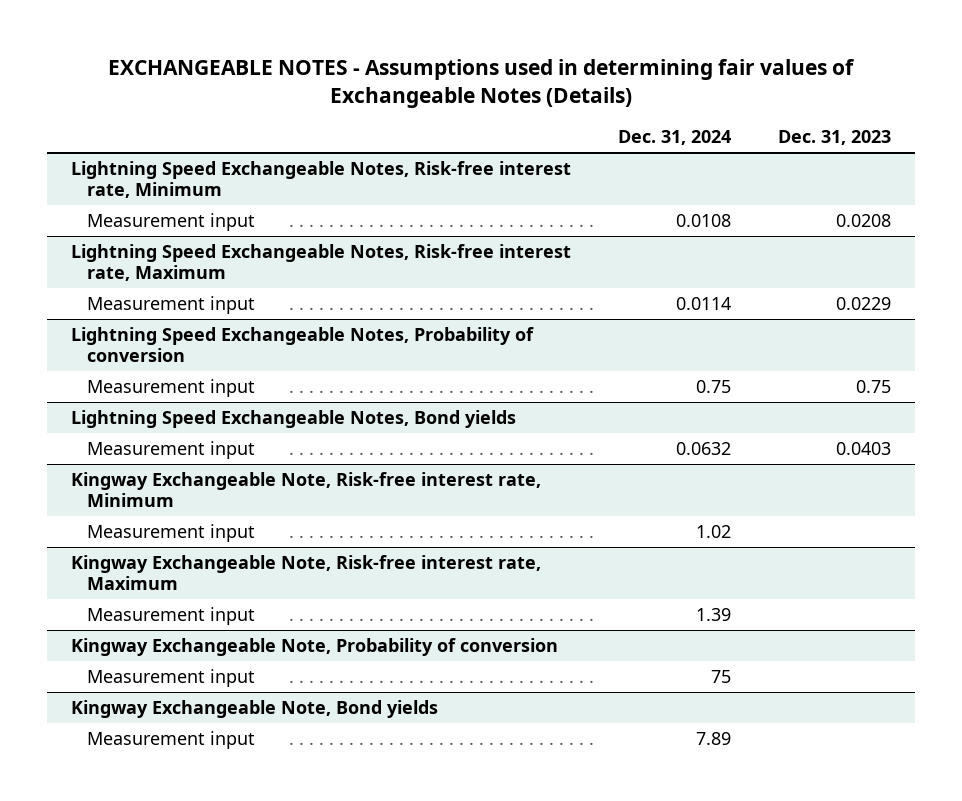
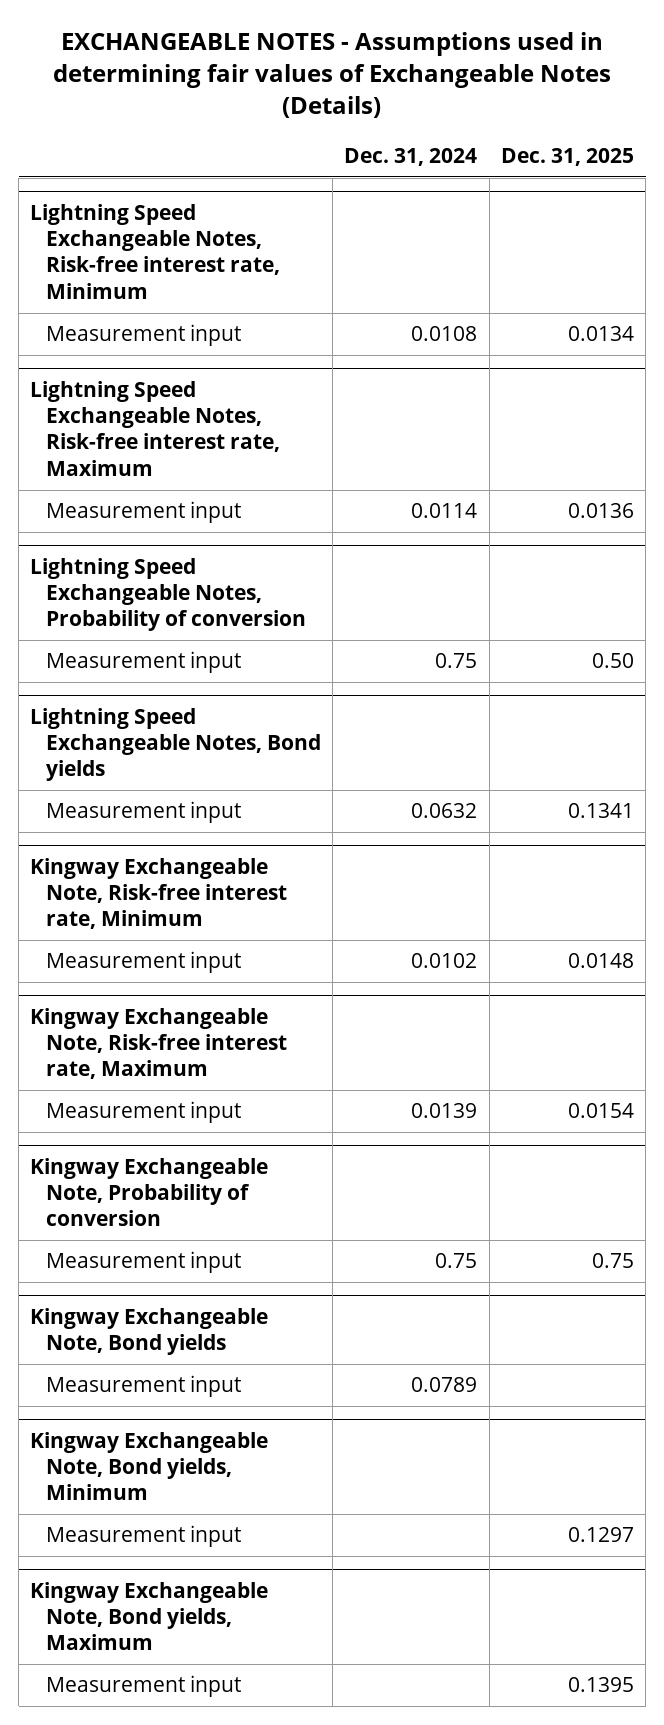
[778,130,892,146] Dec. 31, 2023 -> none
none -> [501,148,635,167] Dec. 31, 2025
[695,524,731,538] 1.02 -> [411,953,478,969] 0.0102
[695,607,731,621] 1.39 -> [411,1103,478,1119] 0.0139
[710,669,731,683] 75 -> [435,1253,478,1269] 0.75
[695,731,731,745] 7.89 -> [411,1377,478,1393] 0.0789
none -> [30,1431,269,1501] Kingway Exchangeable Note, Bond yields, Minimum
none -> [45,1525,241,1548] Measurement input
none -> [30,1581,269,1651] Kingway Exchangeable Note, Bond yields, Maximum
none -> [45,1675,241,1698] Measurement input

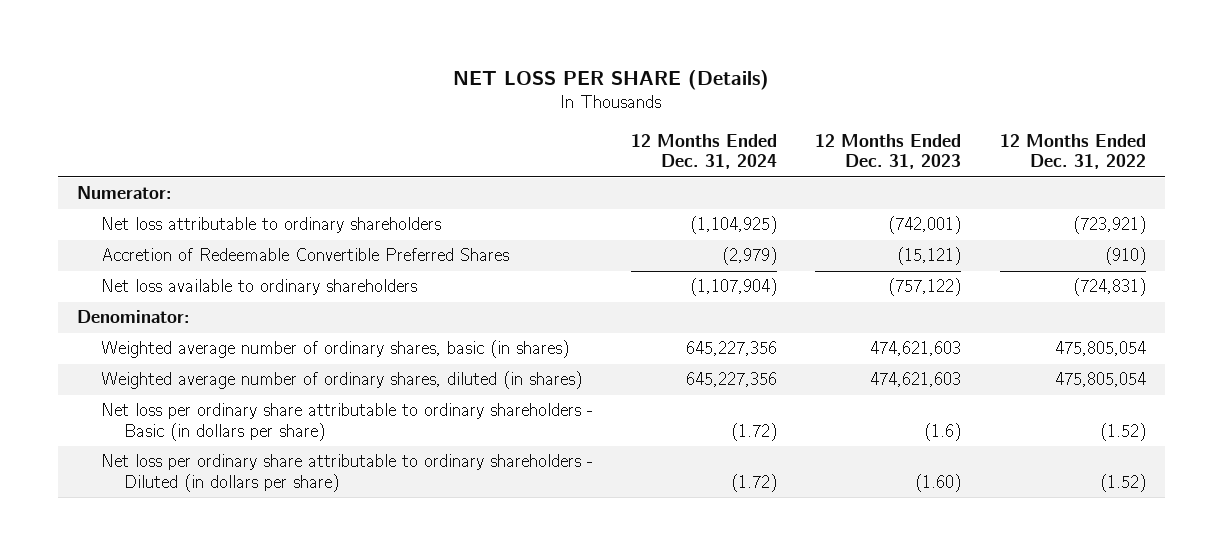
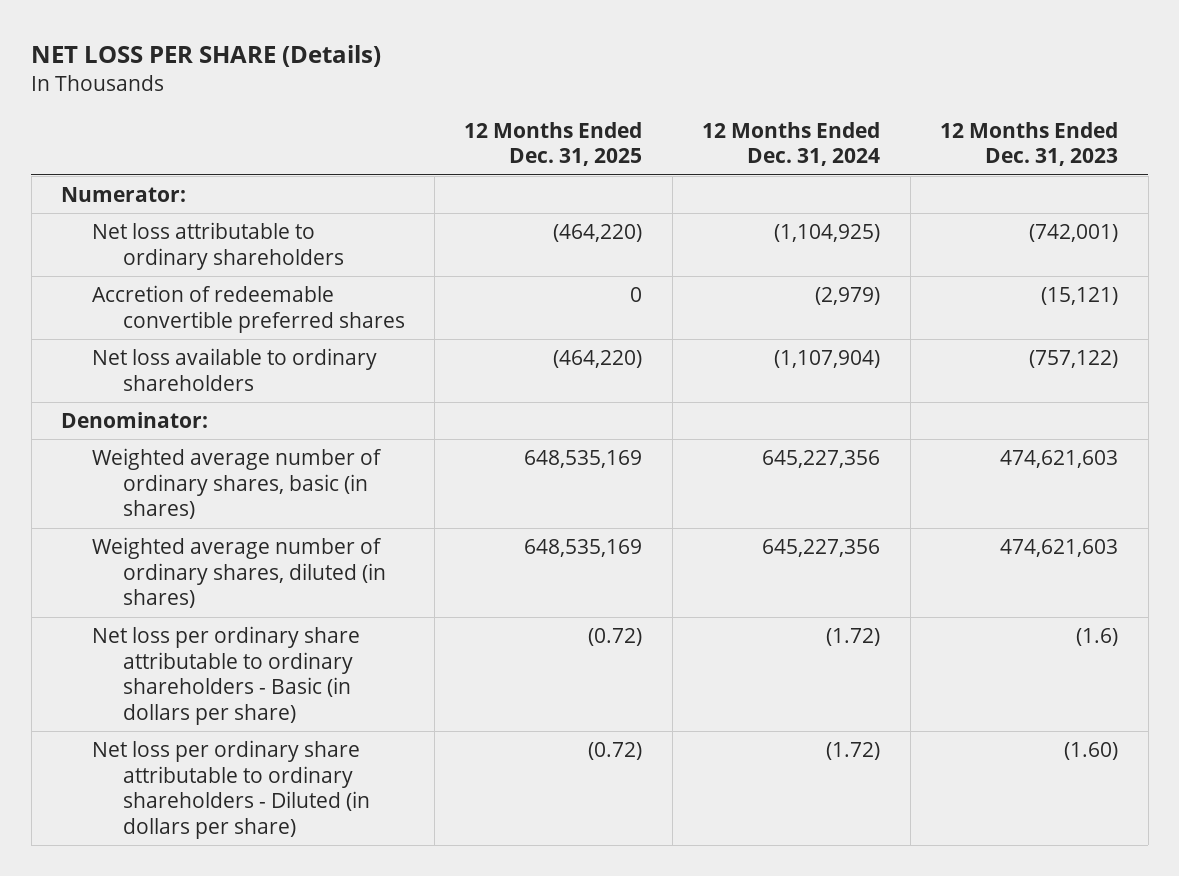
[999,133,1146,170] 12 Months Ended Dec. 31, 2022 -> none
none -> [464,121,643,167] 12 Months Ended Dec. 31, 2025
[100,248,509,262] Accretion of Redeemable Convertible Preferred Shares -> [91,284,405,333] Accretion of redeemable convertible preferred shares

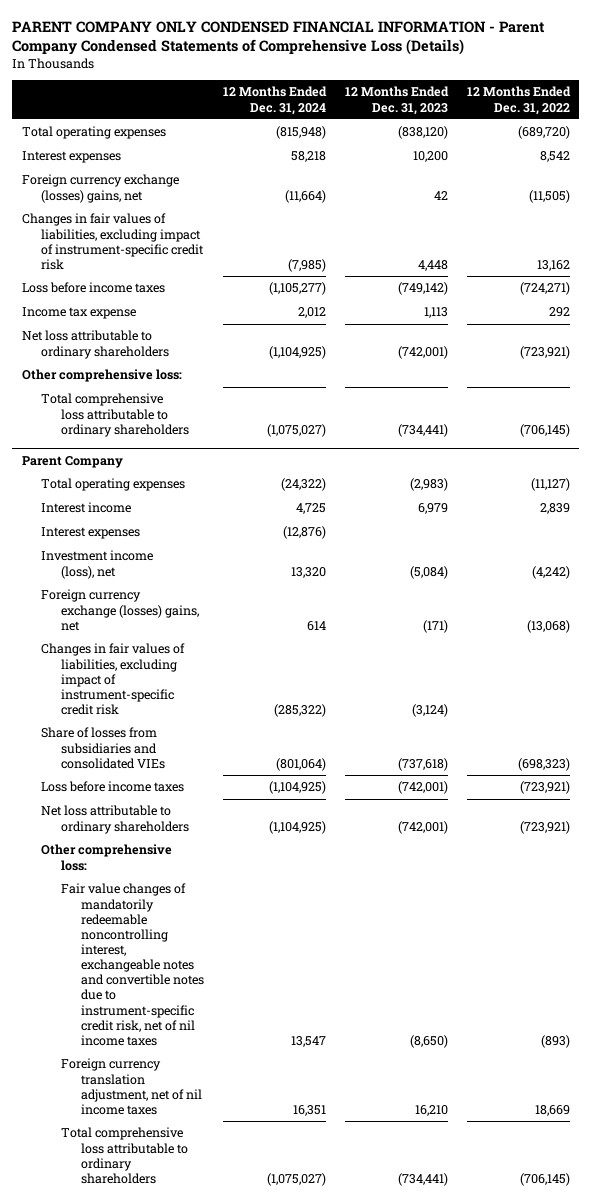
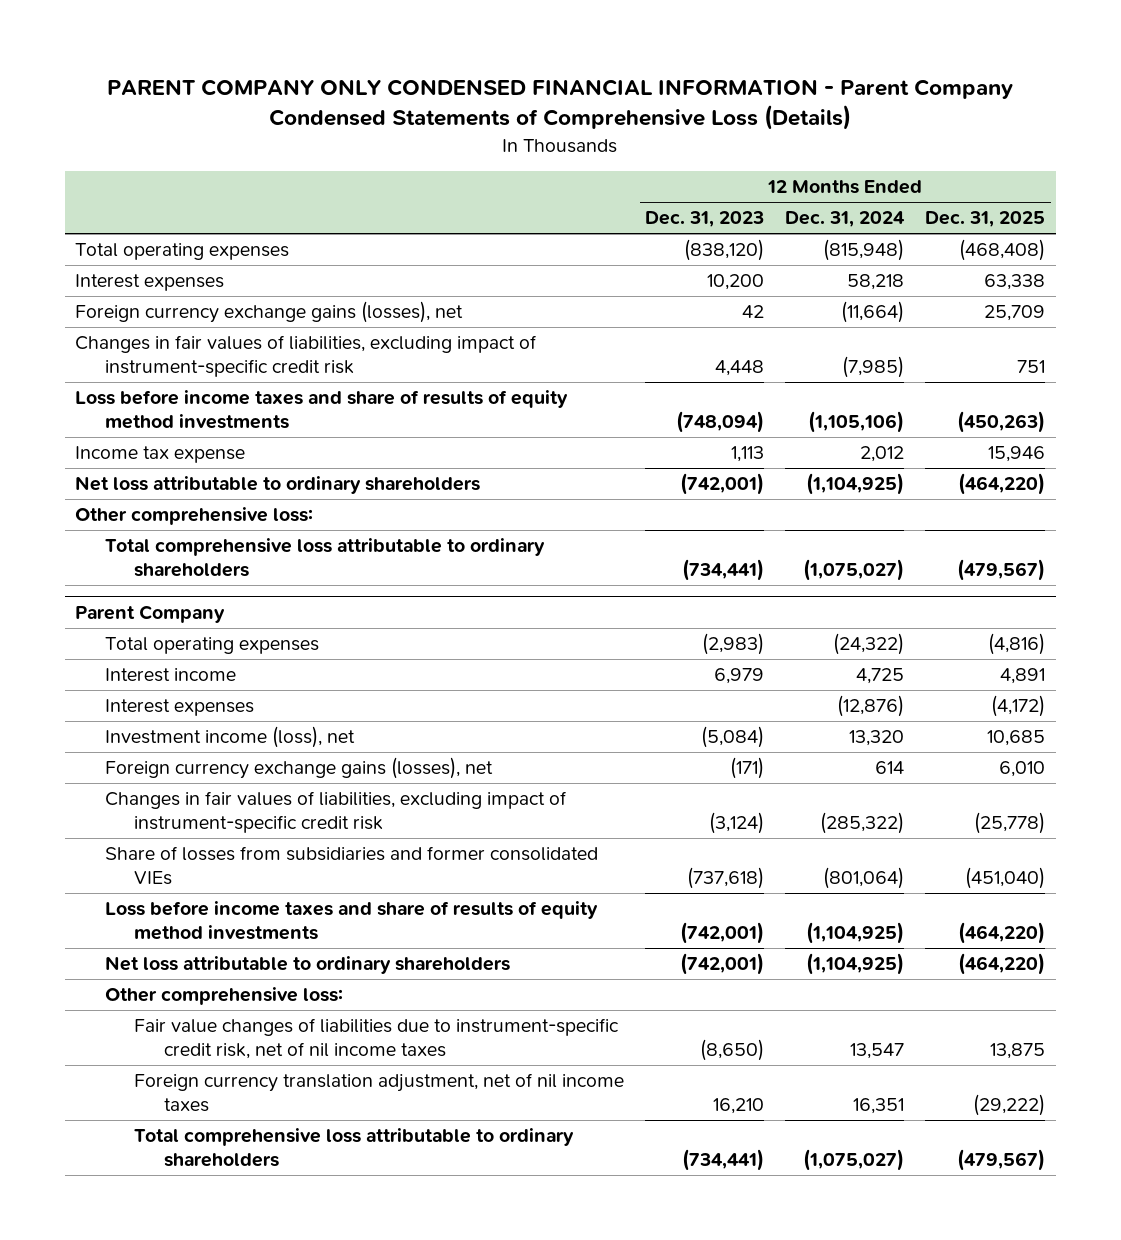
[466,86,571,115] 12 Months Ended Dec. 31, 2022 -> none
none -> [925,211,1046,228] Dec. 31, 2025
[21,174,179,203] Foreign currency exchange (losses) gains, net -> [75,301,464,324] Foreign currency exchange gains (losses), net
[21,282,165,294] Loss before income taxes -> none
none -> [75,390,569,429] Loss before income taxes and share of results of equity method investments
[41,589,200,631] Foreign currency exchange (losses) gains, net -> [104,757,493,780] Foreign currency exchange gains (losses), net
[41,727,166,769] Share of losses from subsidiaries and consolidated VIEs -> [104,846,598,885] Share of losses from subsidiaries and former consolidated VIEs
[41,781,185,793] Loss before income taxes -> [104,901,598,940] Loss before income taxes and share of results of equity method investments
[61,883,204,1046] Fair value changes of mandatorily redeemable noncontrolling interest, exchangeable notes and convertible notes due to instrument-specific credit risk, net of nil income taxes -> [134,1018,620,1059] Fair value changes of liabilities due to instrument-specific credit risk, net of nil income taxes

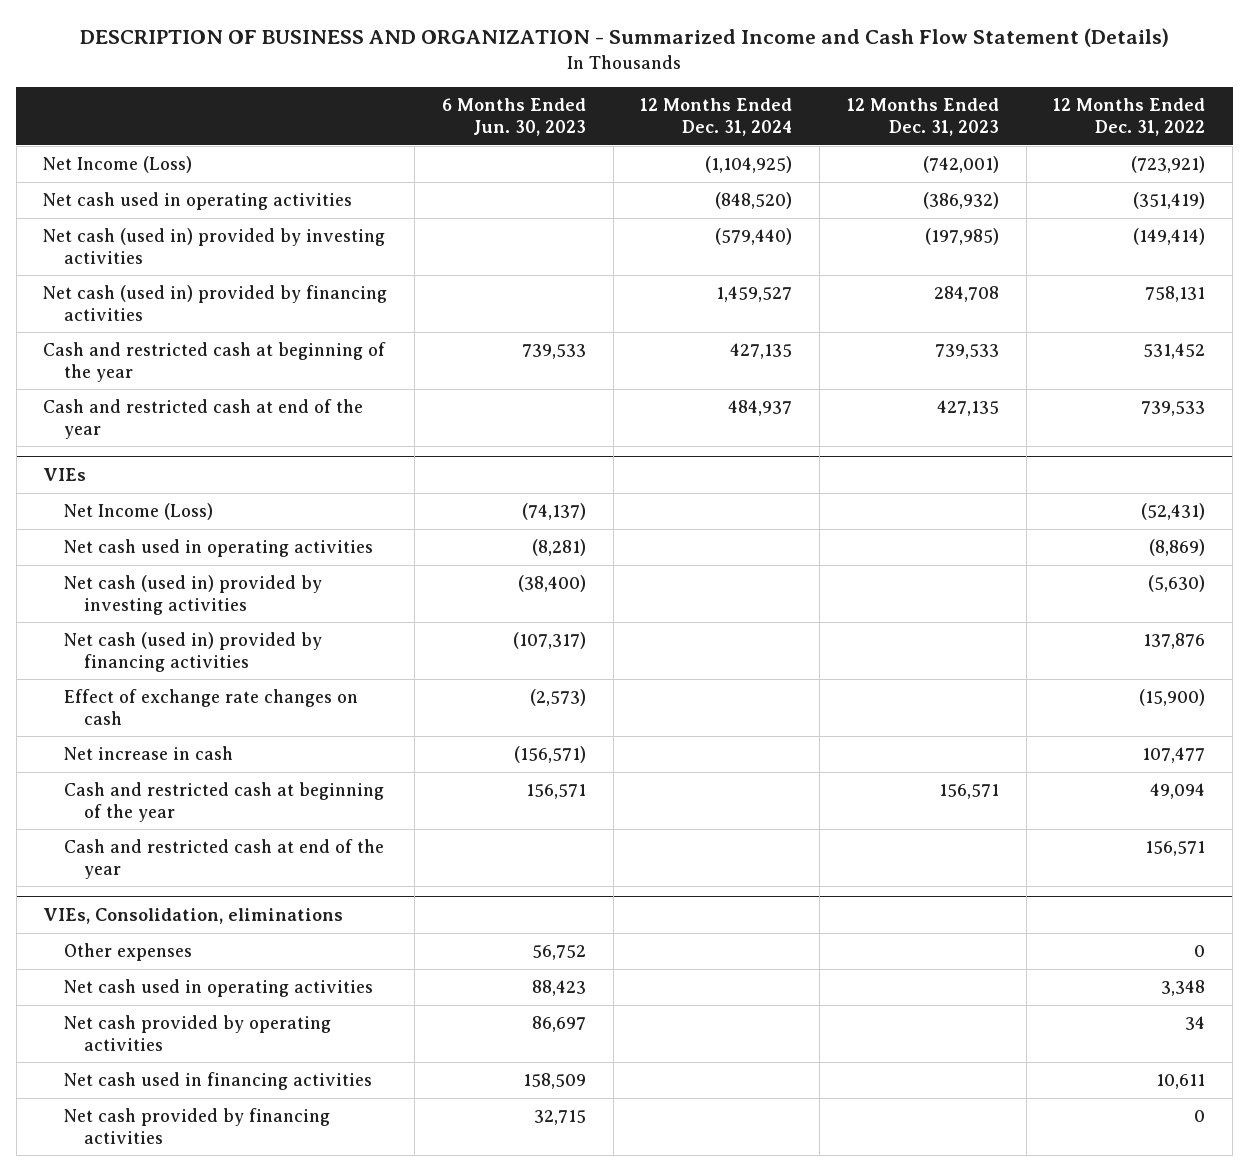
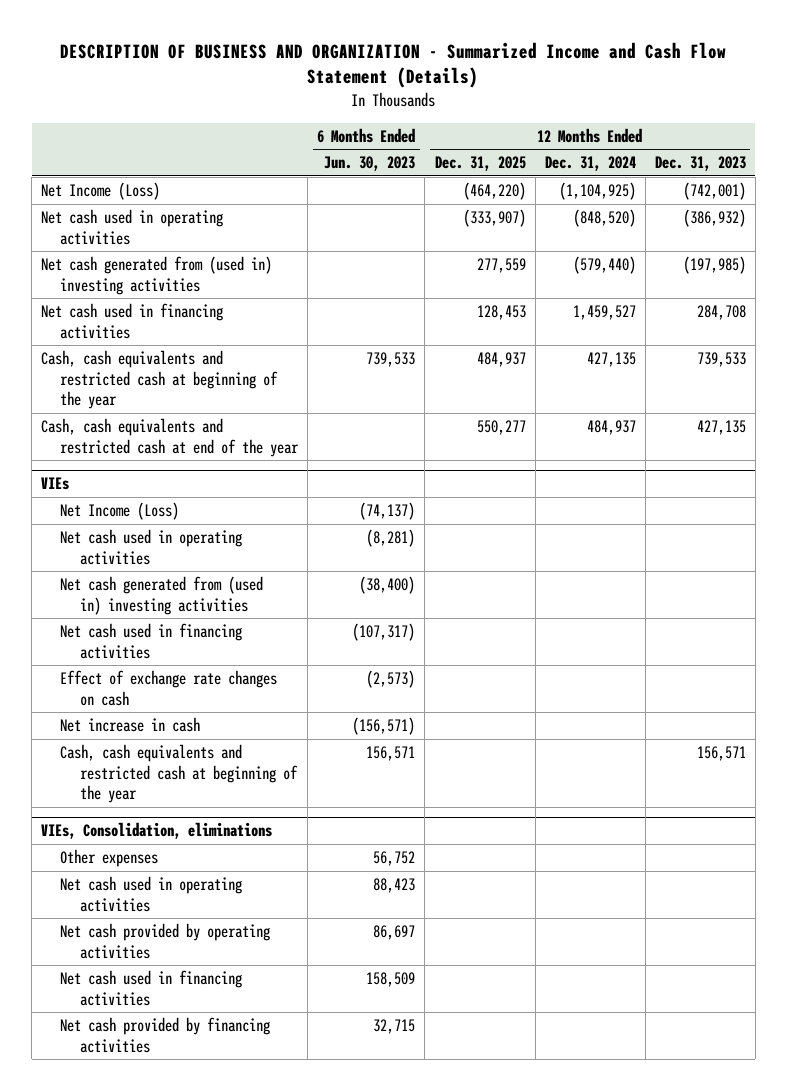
[1053,98,1206,137] 12 Months Ended Dec. 31, 2022 -> none
none -> [434,156,526,172] Dec. 31, 2025
[43,228,386,264] Net cash (used in) provided by investing activities -> [41,256,273,295] Net cash generated from (used in) investing activities
[43,285,388,321] Net cash (used in) provided by financing activities -> [41,303,224,339] Net cash used in financing activities
[43,342,387,382] Cash and restricted cash at beginning of the year -> [41,350,279,410] Cash, cash equivalents and restricted cash at beginning of the year
[43,399,364,439] Cash and restricted cash at end of the year -> [41,418,300,457] Cash, cash equivalents and restricted cash at end of the year
[63,575,322,615] Net cash (used in) provided by investing activities -> [60,576,264,615] Net cash generated from (used in) investing activities
[63,632,322,672] Net cash (used in) provided by financing activities -> [60,623,243,659] Net cash used in financing activities
[63,839,384,879] Cash and restricted cash at end of the year -> none
[63,782,384,822] Cash and restricted cash at beginning of the year -> [60,744,298,804] Cash, cash equivalents and restricted cash at beginning of the year

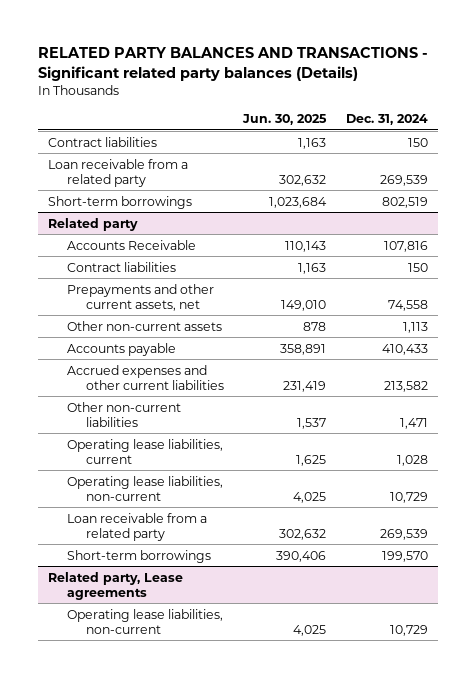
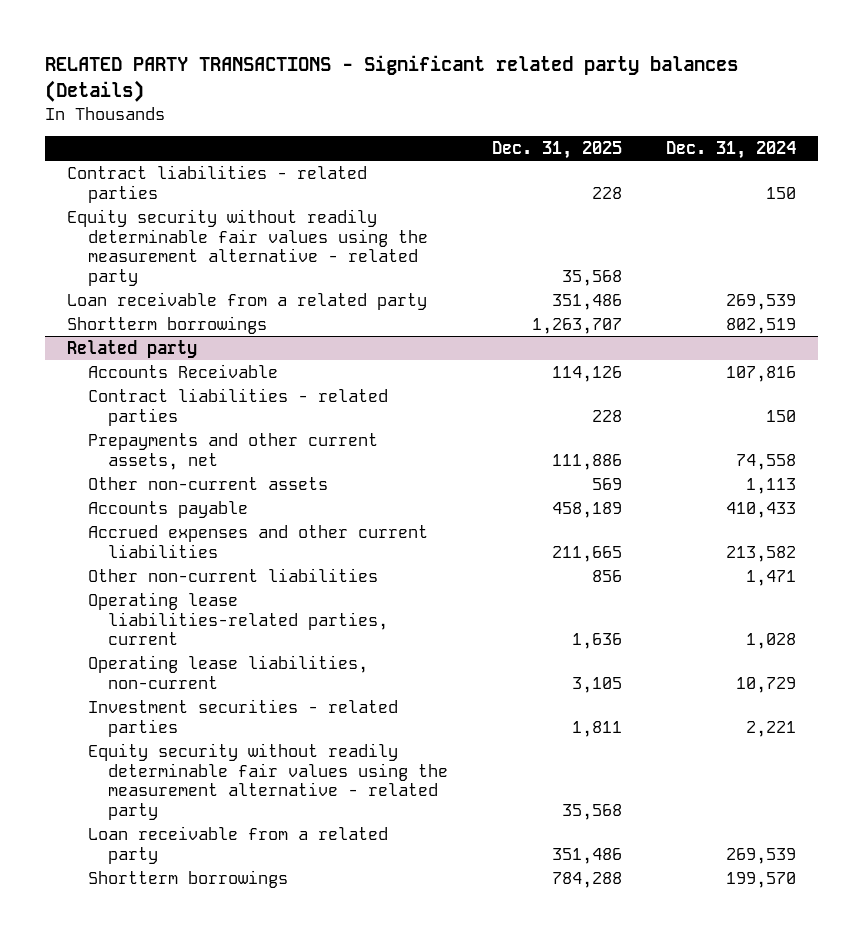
[38,47,429,81] RELATED PARTY BALANCES AND TRANSACTIONS - Significant related party balances (Details) -> [45,55,739,103] RELATED PARTY TRANSACTIONS - Significant related party balances (Details)
[242,114,328,126] Jun. 30, 2025 -> none
none -> [492,141,623,160] Dec. 31, 2025
[48,136,158,147] Contract liabilities -> [67,164,368,203] Contract liabilities - related parties
none -> [67,208,428,287] Equity security without readily determinable fair values using the measurement alternative - related party
[48,195,193,209] Short-term borrowings -> [67,315,268,334] Shortterm borrowings
[66,261,176,272] Contract liabilities -> [87,387,388,426] Contract liabilities - related parties
[66,438,223,464] Operating lease liabilities, current -> [87,591,389,646] Operating lease liabilities-related parties, current
none -> [87,698,398,737] Investment securities - related parties
none -> [87,742,449,821] Equity security without readily determinable fair values using the measurement alternative - related party
[48,571,184,600] Related party, Lease agreements -> none
[66,608,223,634] Operating lease liabilities, non-current -> none
[66,549,211,563] Short-term borrowings -> [87,869,288,888] Shortterm borrowings

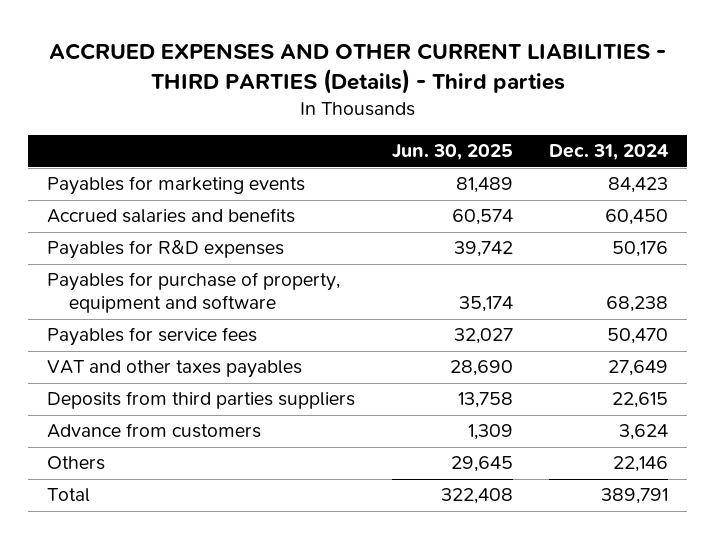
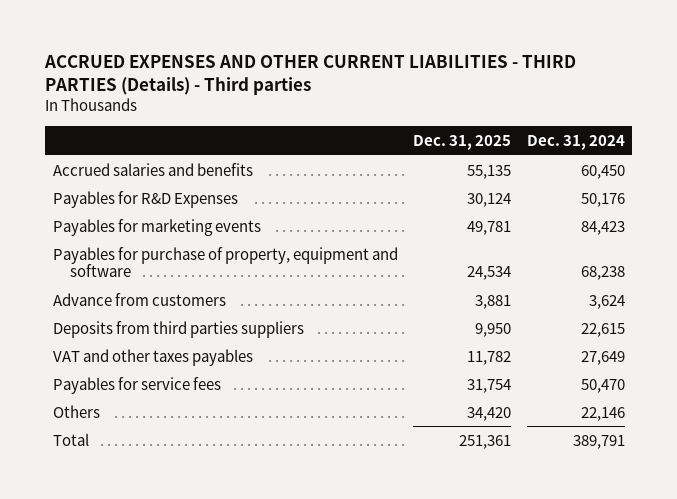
[391,144,513,161] Jun. 30, 2025 -> none
none -> [413,134,512,150] Dec. 31, 2025
[46,240,284,260] Payables for R&D expenses -> [52,190,238,208] Payables for R&D Expenses
[46,176,305,196] Payables for marketing events -> [52,218,261,236] Payables for marketing events
[46,391,355,410] Deposits from third parties suppliers -> [52,320,304,338] Deposits from third parties suppliers
[46,360,302,379] VAT and other taxes payables -> [52,348,253,366] VAT and other taxes payables
[46,327,257,347] Payables for service fees -> [52,376,221,394] Payables for service fees

